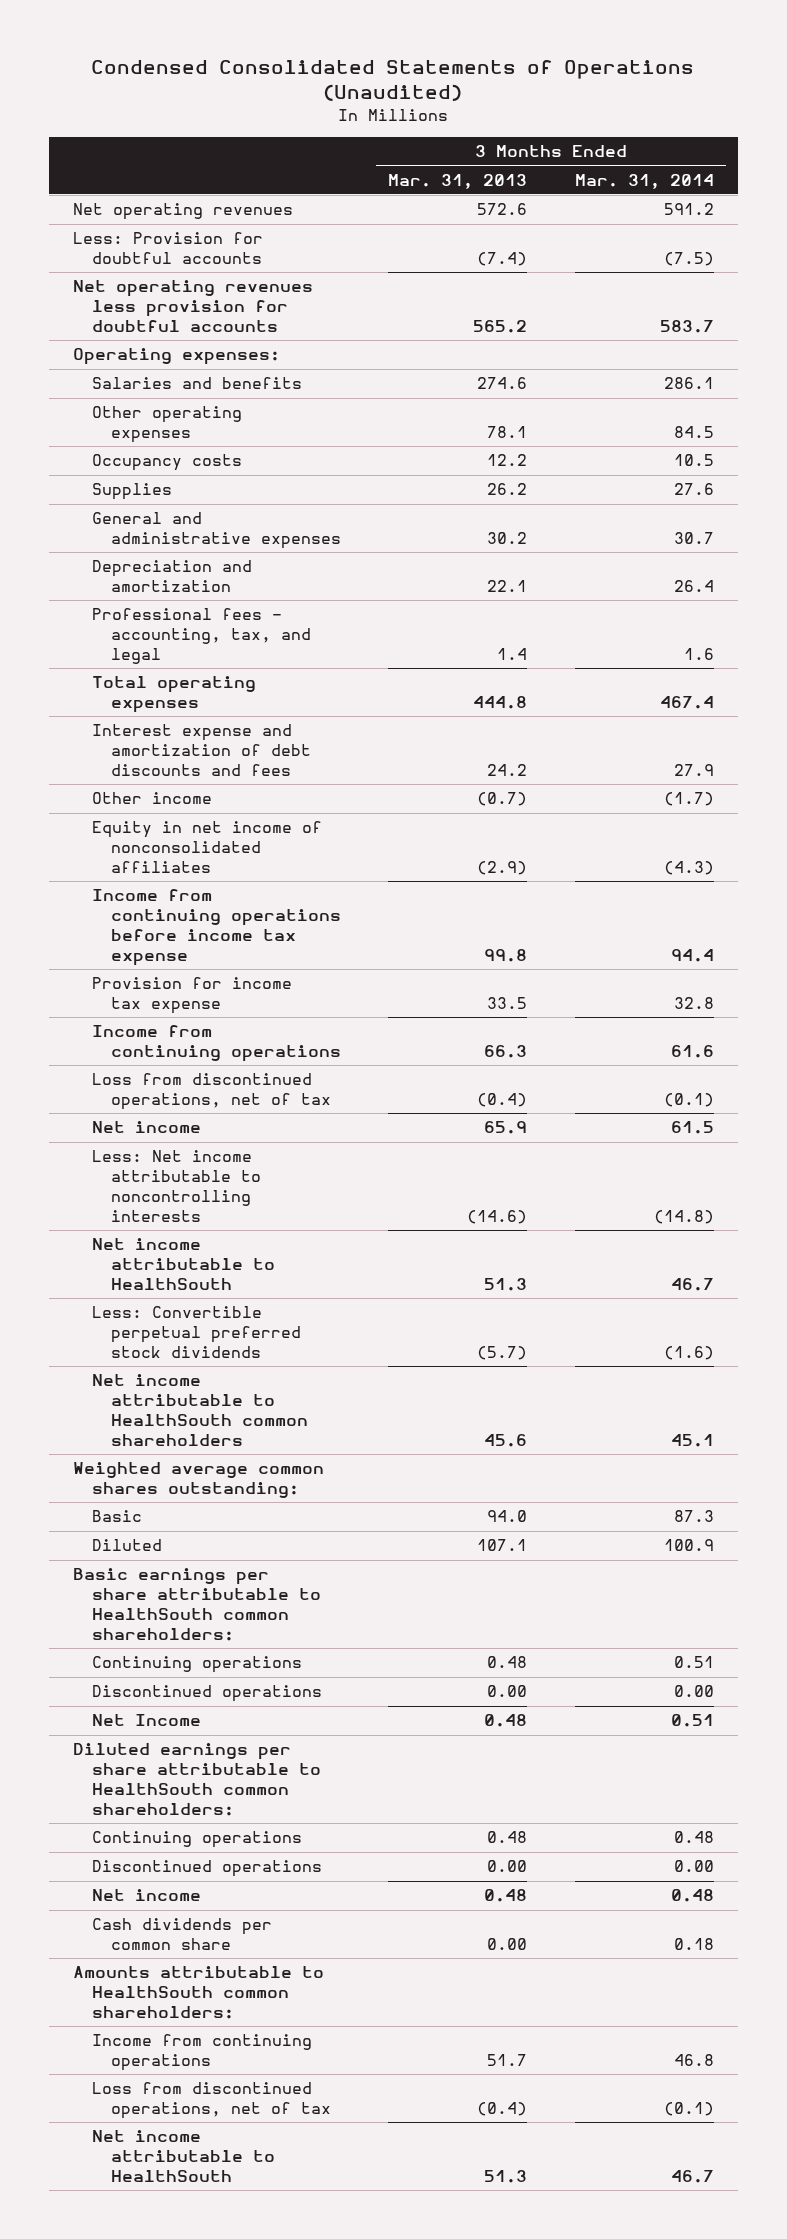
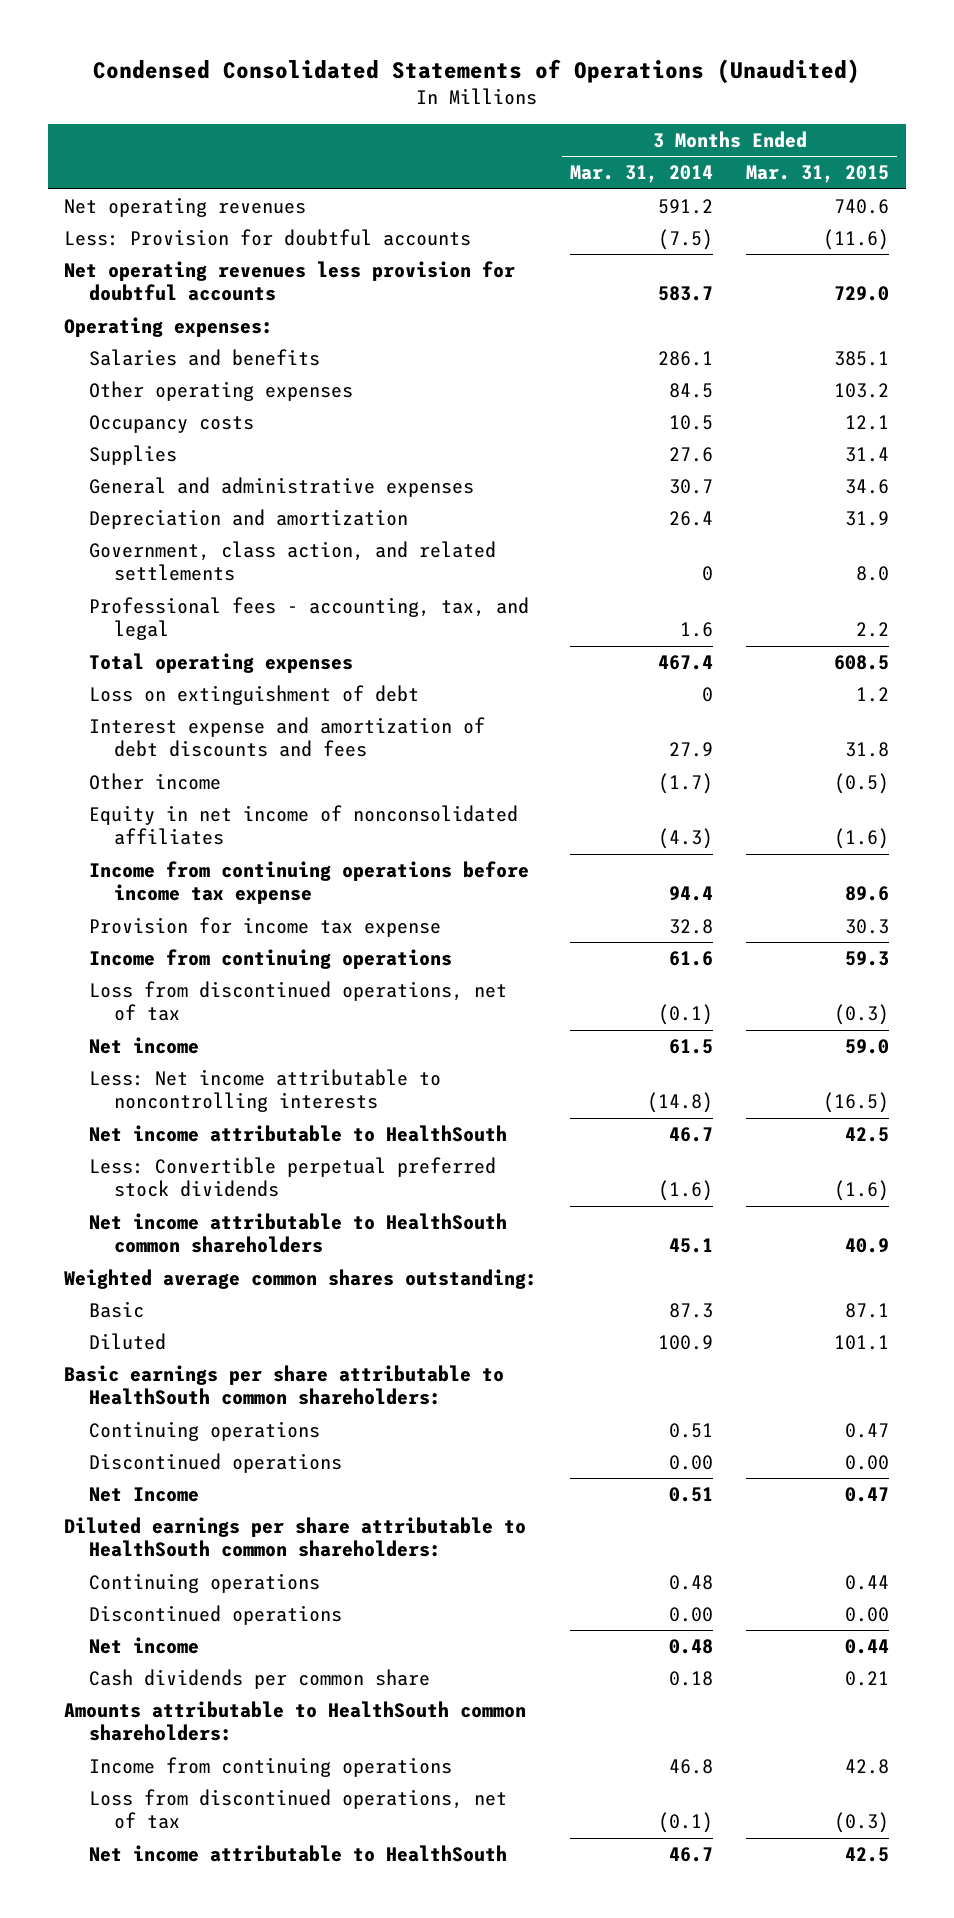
[388,173,528,189] Mar. 31, 2013 -> none
none -> [746,165,890,184] Mar. 31, 2015
none -> [89,541,497,582] Government, class action, and related settlements
none -> [89,685,420,706] Loss on extinguishment of debt

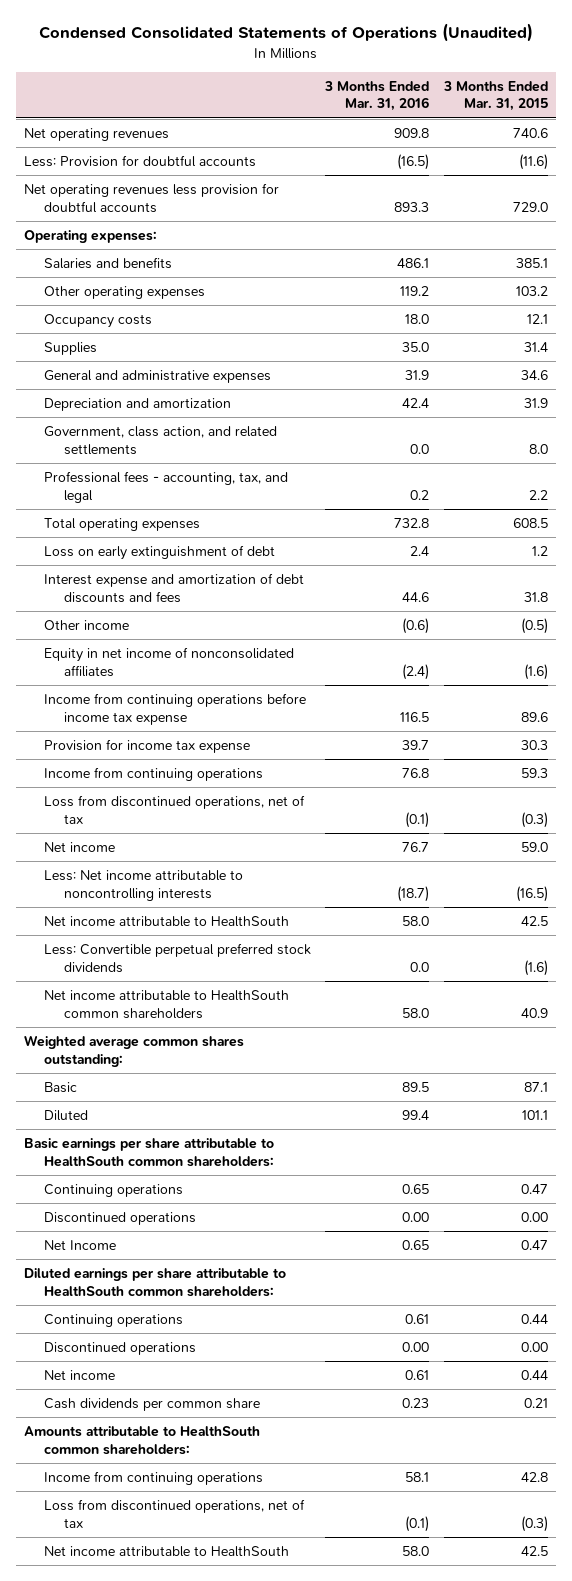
[570,165,714,184] Mar. 31, 2014 -> none
none -> [324,80,430,112] 3 Months Ended Mar. 31, 2016
[89,685,420,706] Loss on extinguishment of debt -> [43,544,275,560] Loss on early extinguishment of debt

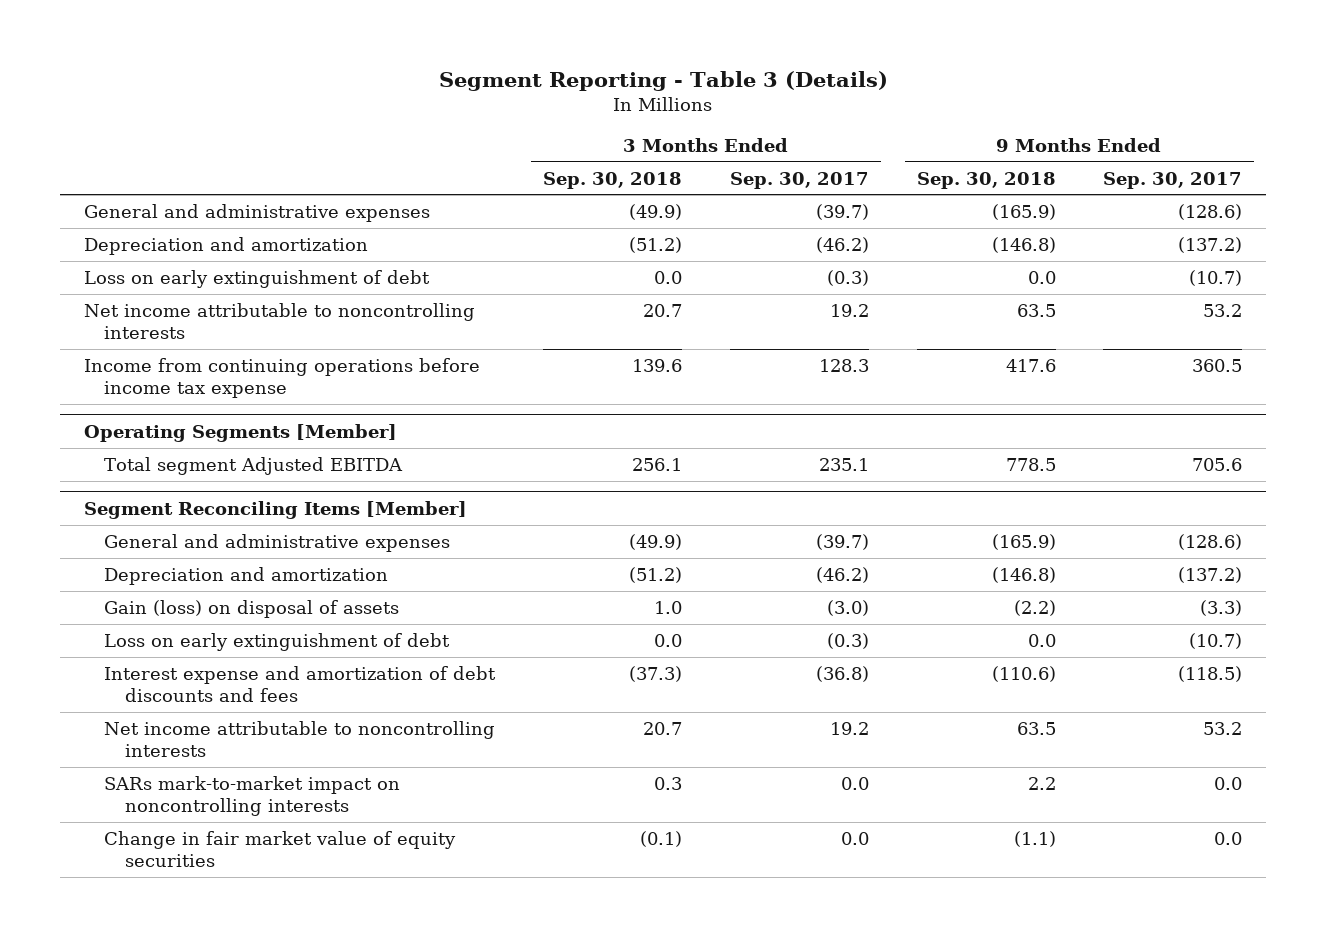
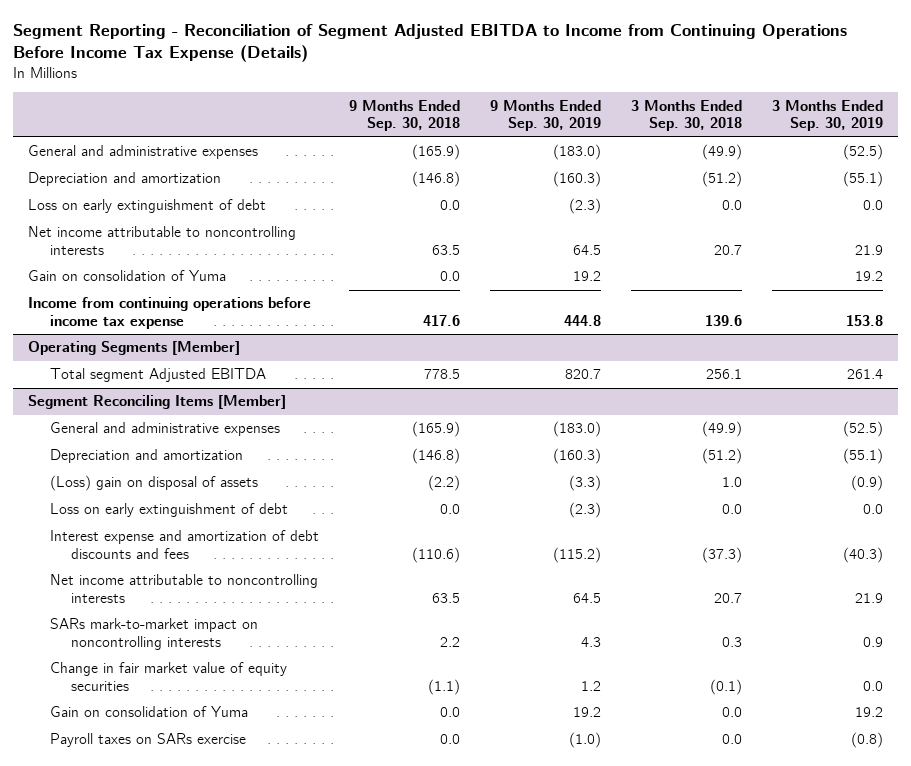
[438,71,888,92] Segment Reporting - Table 3 (Details) -> [13,23,848,63] Segment Reporting - Reconciliation of Segment Adjusted EBITDA to Income from Continuing Operations Before Income Tax Expense (Details)
[729,171,869,189] Sep. 30, 2017 -> none
[1103,171,1243,189] Sep. 30, 2017 -> none
none -> [489,99,601,132] 9 Months Ended Sep. 30, 2019
none -> [771,99,883,132] 3 Months Ended Sep. 30, 2019
none -> [28,270,227,282] Gain on consolidation of Yuma
[104,599,400,618] Gain (loss) on disposal of assets -> [49,475,258,492] (Loss) gain on disposal of assets
none -> [49,706,248,718] Gain on consolidation of Yuma
none -> [49,733,246,748] Payroll taxes on SARs exercise

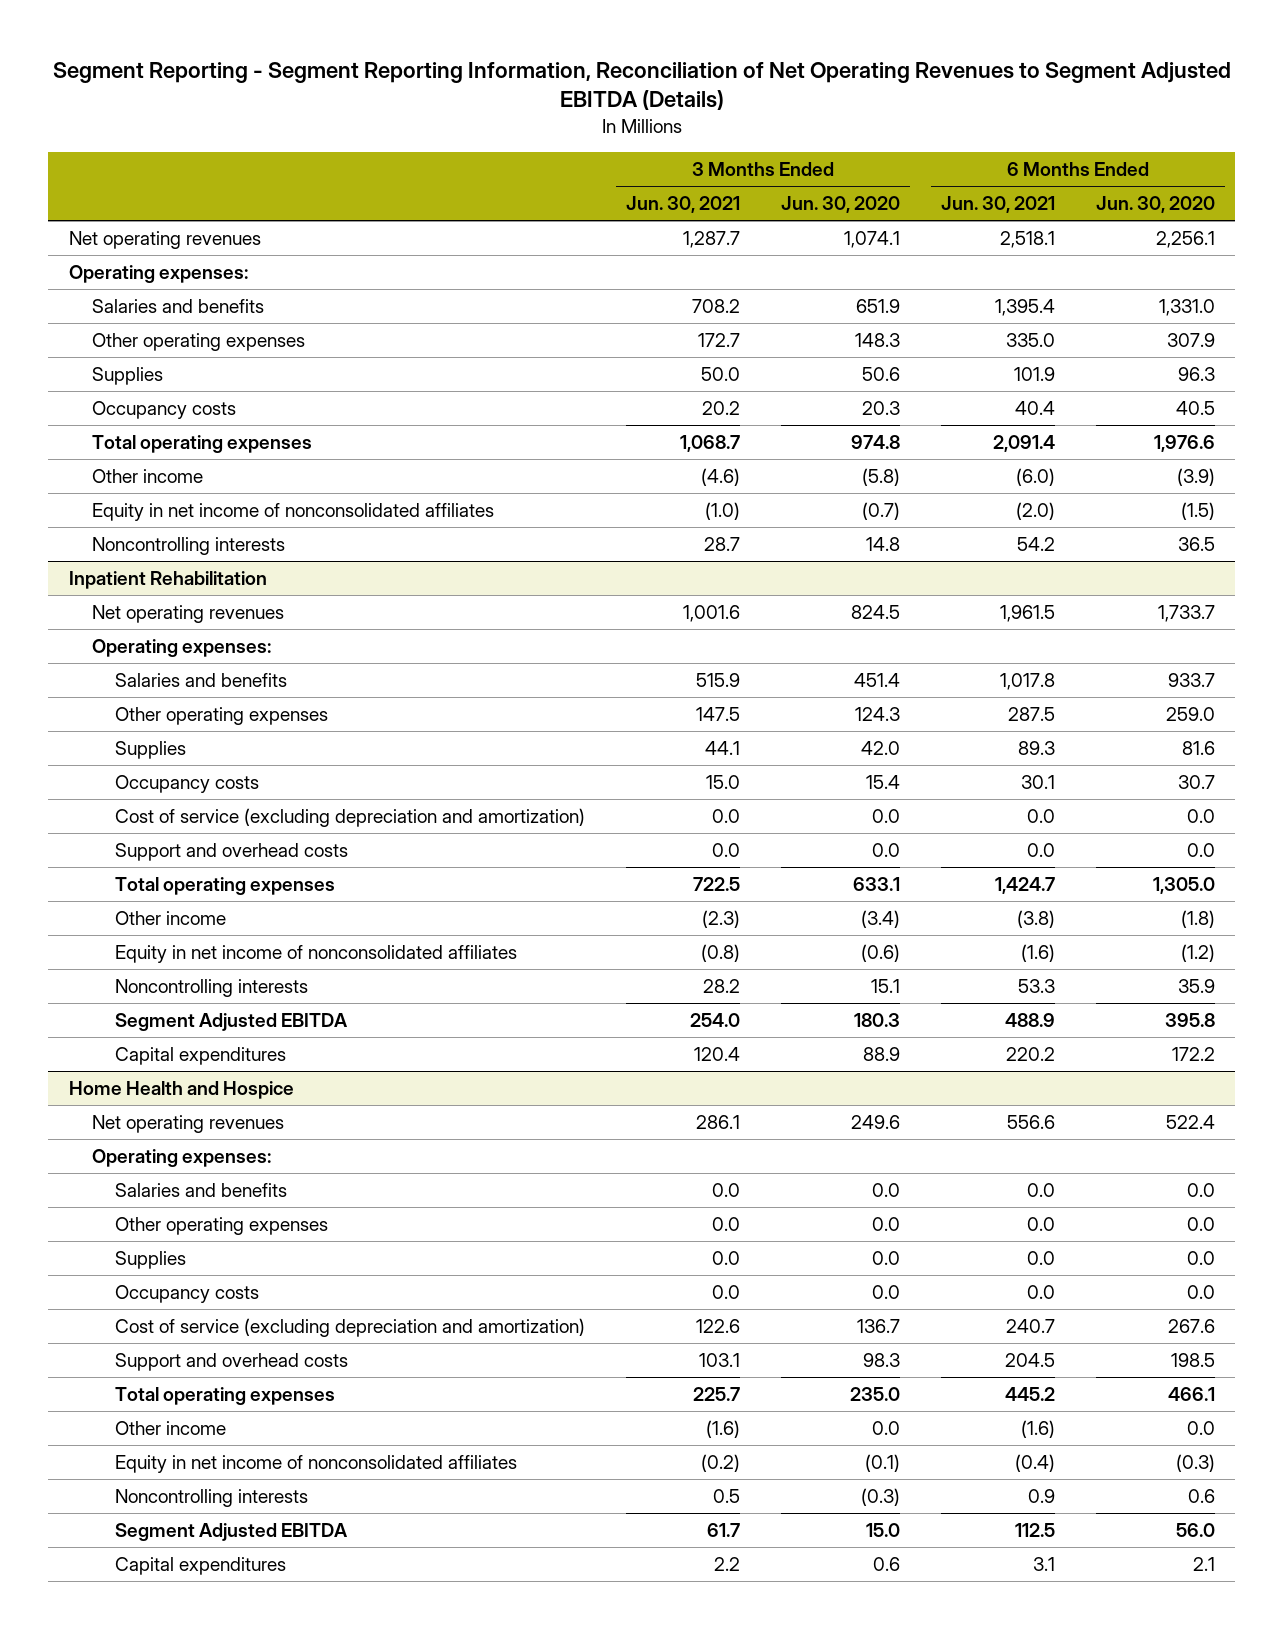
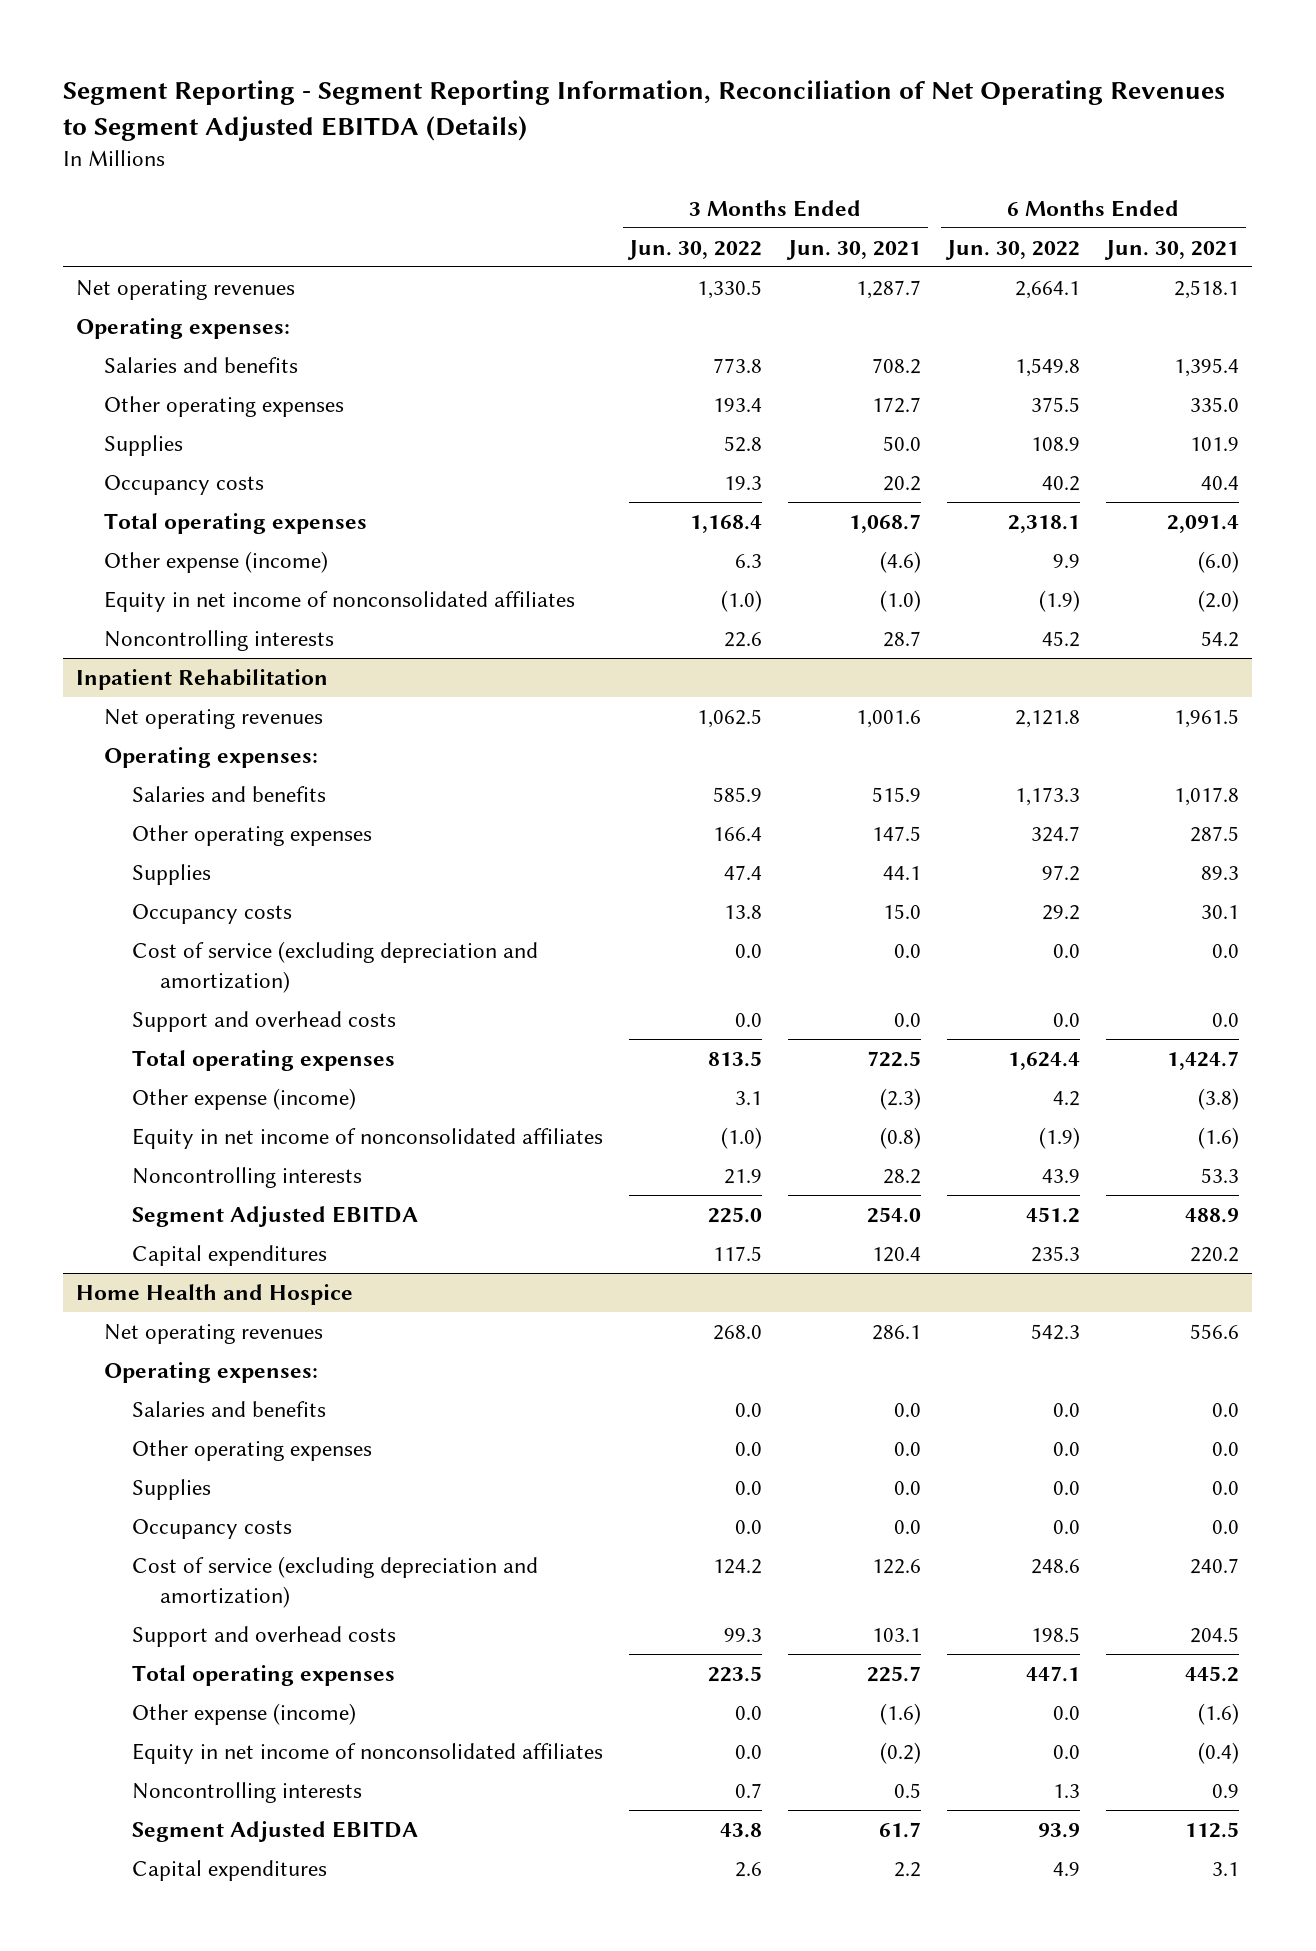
[780,195,900,213] Jun. 30, 2020 -> none
[1095,195,1215,213] Jun. 30, 2020 -> none
none -> [627,239,763,260] Jun. 30, 2022
none -> [945,239,1081,260] Jun. 30, 2022
[91,468,203,483] Other income -> [104,551,329,574] Other expense (income)
[114,910,226,925] Other income -> [132,1088,357,1111] Other expense (income)
[114,1420,226,1435] Other income -> [132,1703,357,1726] Other expense (income)

